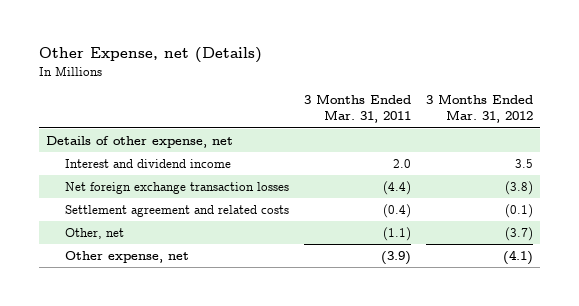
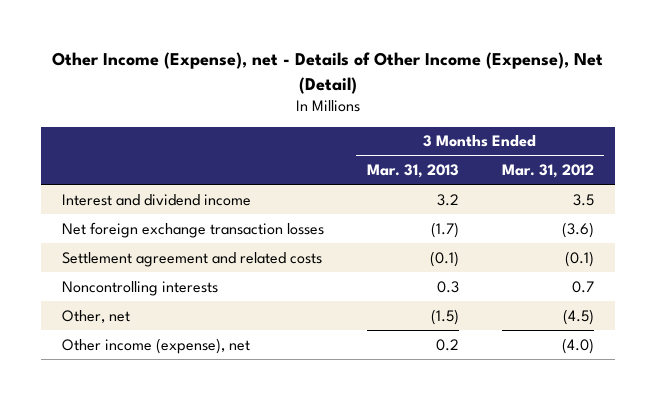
[38,47,262,64] Other Expense, net (Details) -> [51,52,603,94] Other Income (Expense), net - Details of Other Income (Expense), Net (Detail)
[303,94,411,124] 3 Months Ended Mar. 31, 2011 -> none
none -> [366,163,459,178] Mar. 31, 2013
[46,135,234,148] Details of other expense, net -> none
[504,180,533,195] (3.8) -> [561,221,594,238] (3.6)
none -> [62,280,219,296] Noncontrolling interests
[504,226,533,241] (3.7) -> [562,308,594,325] (4.5)
[65,250,190,263] Other expense, net -> [62,337,251,354] Other income (expense), net
[502,249,533,265] (4.1) -> [561,337,594,354] (4.0)

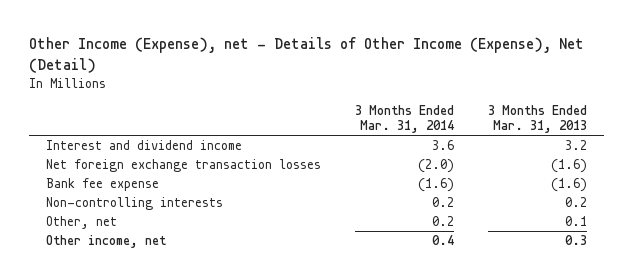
[501,163,594,178] Mar. 31, 2012 -> none
none -> [355,104,455,134] 3 Months Ended Mar. 31, 2014
[62,251,323,267] Settlement agreement and related costs -> none
[430,221,459,238] (1.7) -> [551,158,588,173] (1.6)
none -> [46,177,160,191] Bank fee expense
[62,280,219,296] Noncontrolling interests -> [46,196,224,210] Non-controlling interests
[436,280,459,293] 0.3 -> [565,196,588,207] 0.2
[430,308,459,325] (1.5) -> [565,215,588,226] 0.1
[62,337,251,354] Other income (expense), net -> [46,234,167,248] Other income, net
[435,338,459,351] 0.2 -> [565,234,588,245] 0.3

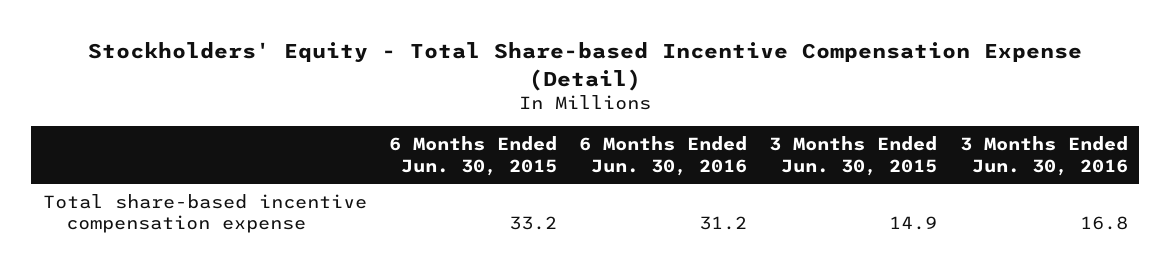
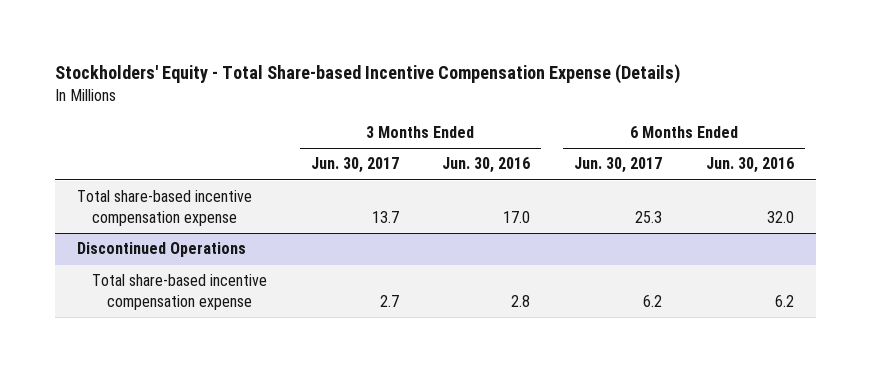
[88,42,1083,91] Stockholders' Equity - Total Share-based Incentive Compensation Expense (Detail) -> [54,64,680,85] Stockholders' Equity - Total Share-based Incentive Compensation Expense (Details)
[388,136,557,176] 6 Months Ended Jun. 30, 2015 -> none
[769,136,938,176] 3 Months Ended Jun. 30, 2015 -> none
none -> [310,157,399,174] Jun. 30, 2017
none -> [574,157,663,174] Jun. 30, 2017
[699,216,748,231] 31.2 -> [766,210,794,223] 32.0
[1079,216,1128,231] 16.8 -> [503,210,531,223] 17.0
none -> [76,242,246,258] Discontinued Operations
none -> [91,274,267,310] Total share-based incentive compensation expense

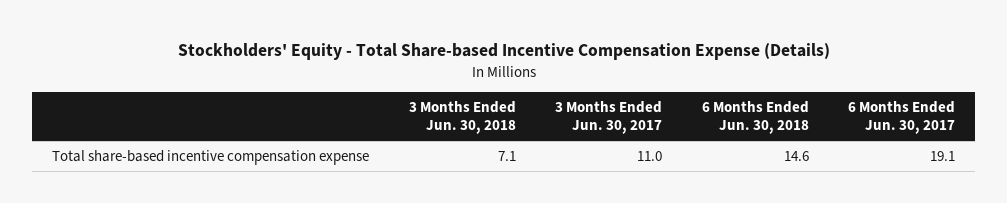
[442,157,531,174] Jun. 30, 2016 -> none
[705,157,794,174] Jun. 30, 2016 -> none
none -> [408,100,516,135] 3 Months Ended Jun. 30, 2018
none -> [701,100,809,135] 6 Months Ended Jun. 30, 2018
[76,242,246,258] Discontinued Operations -> none
[91,274,267,310] Total share-based incentive compensation expense -> none
[371,210,399,223] 13.7 -> [637,150,663,161] 11.0
[635,210,663,223] 25.3 -> [930,150,956,161] 19.1

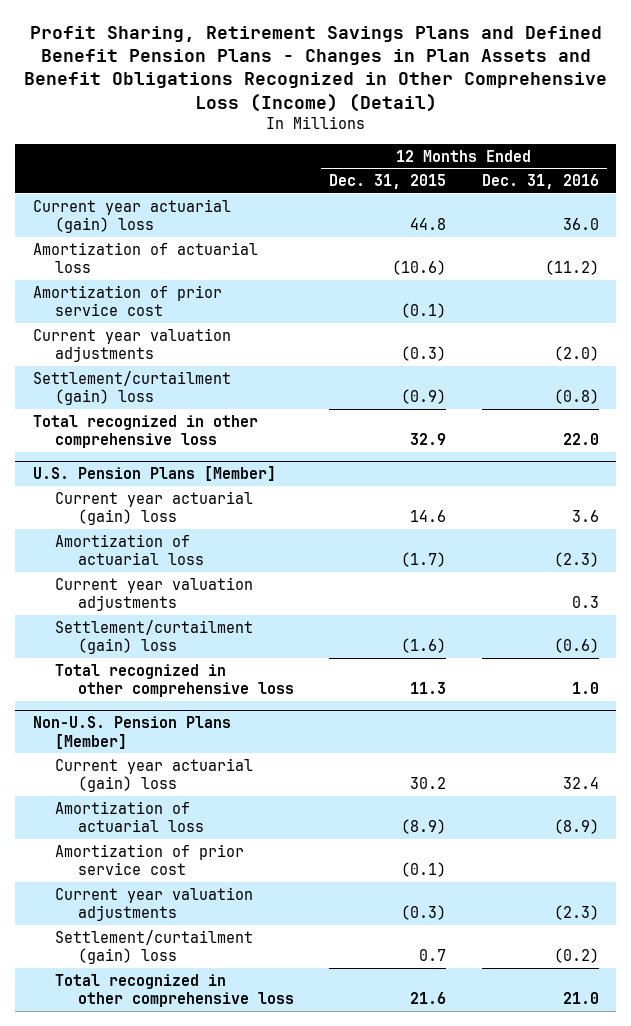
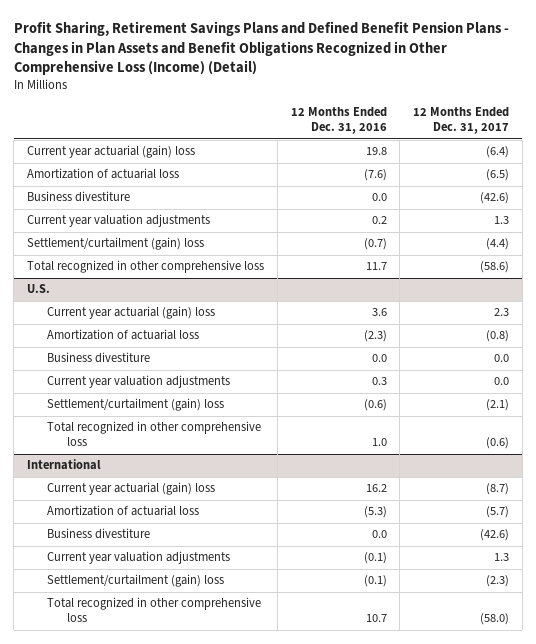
[329,174,447,190] Dec. 31, 2015 -> none
none -> [412,107,509,135] 12 Months Ended Dec. 31, 2017
[32,284,222,317] Amortization of prior service cost -> none
[562,218,599,231] 36.0 -> [365,147,387,156] 19.8
[544,260,599,276] (11.2) -> [363,169,387,182] (7.6)
none -> [27,191,131,203] Business divestiture
[553,346,599,362] (2.0) -> [371,216,387,225] 0.2
[553,389,599,405] (0.8) -> [363,238,387,251] (0.7)
[562,433,599,446] 22.0 -> [365,262,387,271] 11.7
[32,465,276,481] U.S. Pension Plans [Member] -> [27,284,51,294] U.S.
none -> [46,352,150,364] Business divestiture
[55,843,245,876] Amortization of prior service cost -> none
[32,715,231,749] Non-U.S. Pension Plans [Member] -> [27,459,102,471] International
[562,777,599,790] 32.4 -> [365,484,387,493] 16.2
[553,819,599,835] (8.9) -> [363,506,387,519] (5.3)
none -> [46,528,150,540] Business divestiture
[553,905,599,921] (2.3) -> [363,552,387,565] (0.1)
[553,948,599,964] (0.2) -> [363,575,387,588] (0.1)
[562,992,599,1005] 21.0 -> [365,614,387,623] 10.7

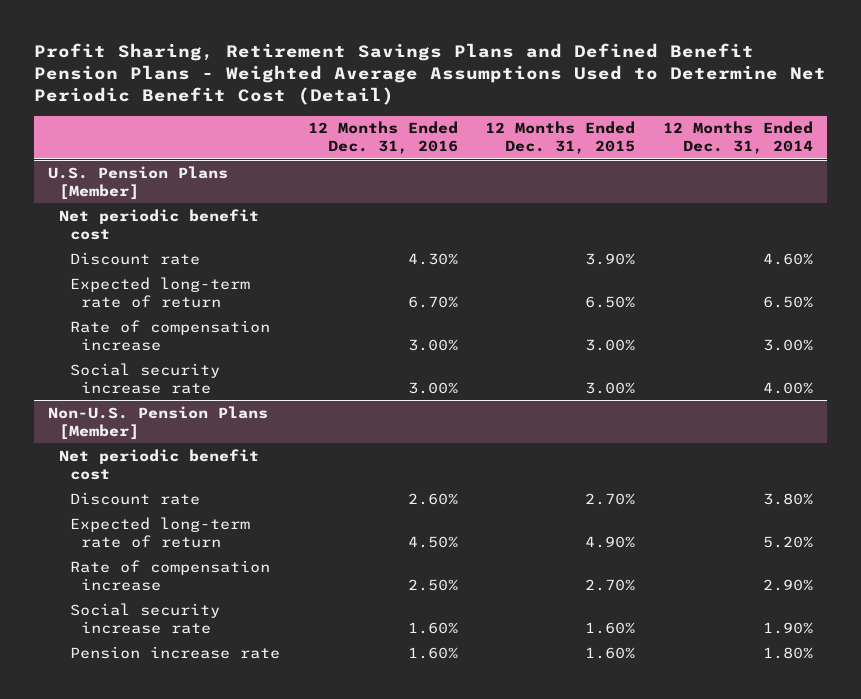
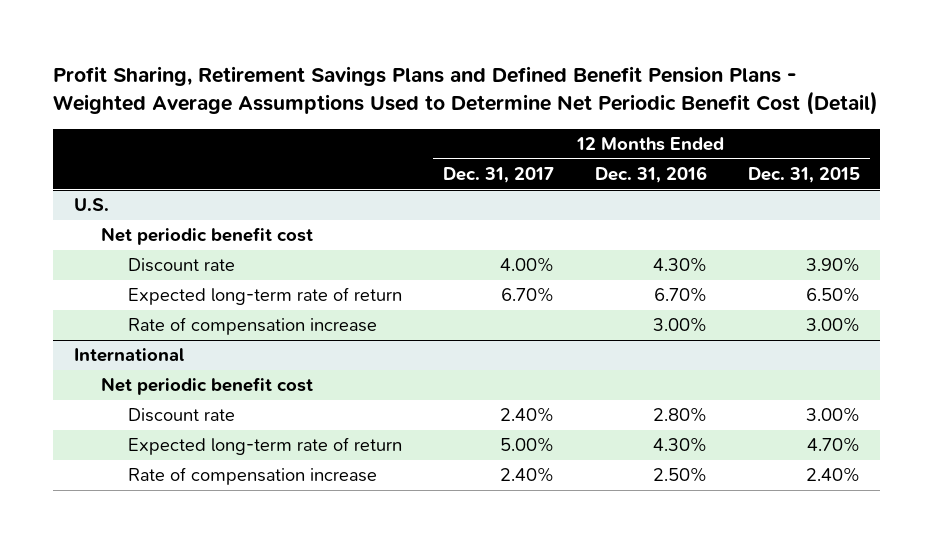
[663,121,814,155] 12 Months Ended Dec. 31, 2014 -> none
none -> [442,167,554,184] Dec. 31, 2017
[48,165,229,200] U.S. Pension Plans [Member] -> [73,198,109,212] U.S.
[69,362,220,394] Social security increase rate -> none
[48,405,269,440] Non-U.S. Pension Plans [Member] -> [73,348,184,363] International
[69,602,220,634] Social security increase rate -> none
[69,645,280,659] Pension increase rate -> none
[407,492,458,505] 2.60% -> [652,407,707,423] 2.80%
[585,492,636,505] 2.70% -> [805,407,860,423] 3.00%
[407,535,458,548] 4.50% -> [652,437,707,453] 4.30%
[585,535,636,548] 4.90% -> [806,437,860,453] 4.70%
[585,578,636,591] 2.70% -> [805,467,860,483] 2.40%

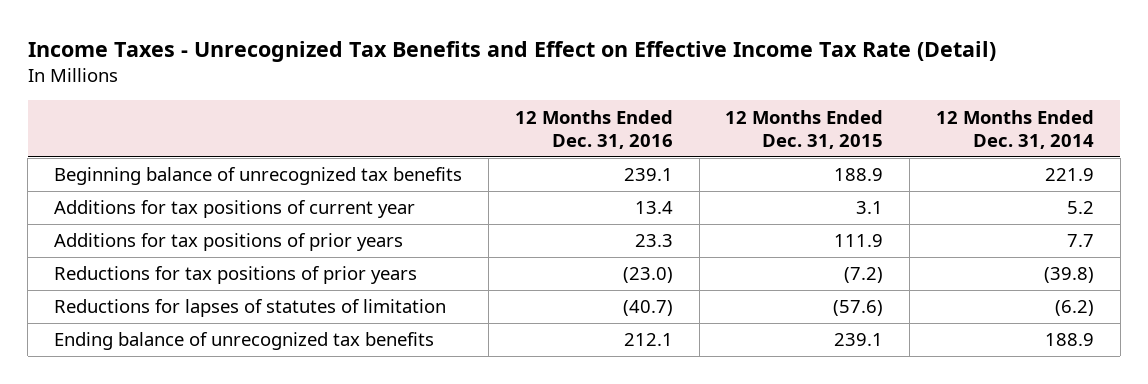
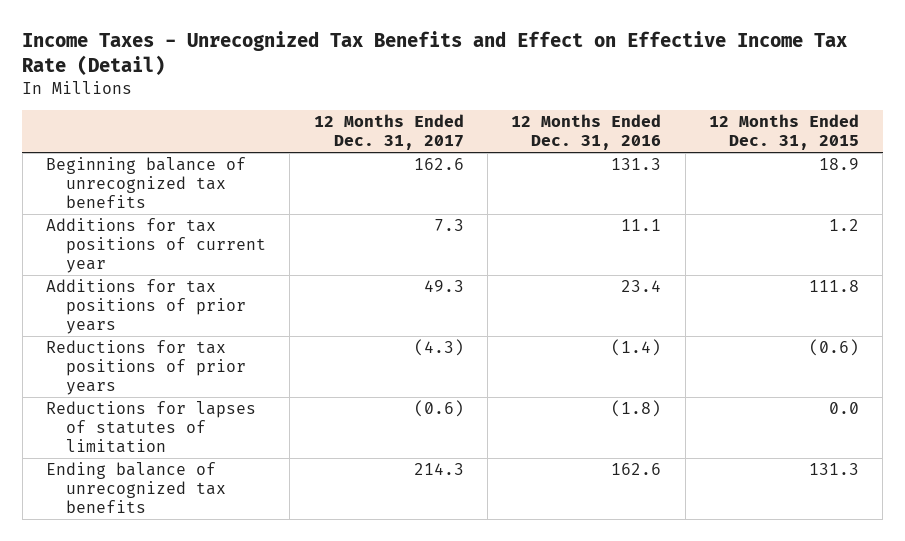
[936,109,1095,149] 12 Months Ended Dec. 31, 2014 -> none
none -> [313,114,464,151] 12 Months Ended Dec. 31, 2017
[623,168,673,182] 239.1 -> [611,158,662,171] 131.3
[834,168,884,182] 188.9 -> [818,158,859,171] 18.9
[634,201,673,215] 13.4 -> [621,219,662,232] 11.1
[856,201,884,215] 3.1 -> [828,219,859,232] 1.2
[634,234,673,248] 23.3 -> [621,280,662,293] 23.4
[834,234,884,248] 111.9 -> [808,280,859,293] 111.8
[622,267,673,284] (23.0) -> [611,339,662,357] (1.4)
[844,267,884,284] (7.2) -> [808,339,859,357] (0.6)
[622,300,673,317] (40.7) -> [611,400,662,418] (1.8)
[833,300,884,317] (57.6) -> [828,402,859,415] 0.0
[623,333,673,347] 212.1 -> [611,463,662,476] 162.6
[834,333,884,347] 239.1 -> [808,463,859,476] 131.3

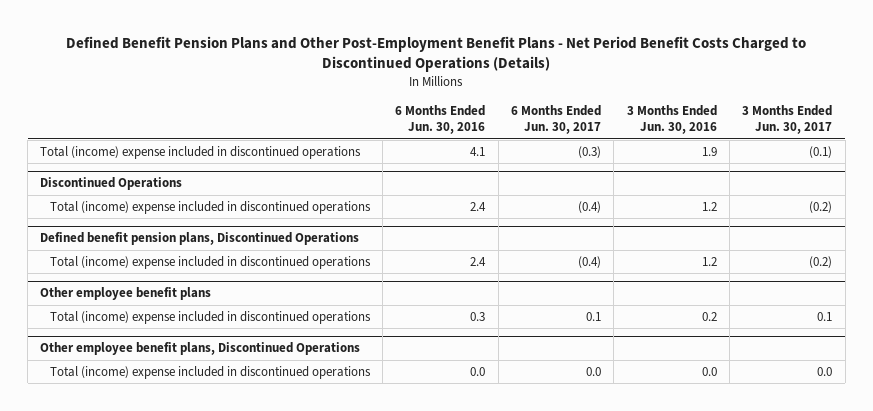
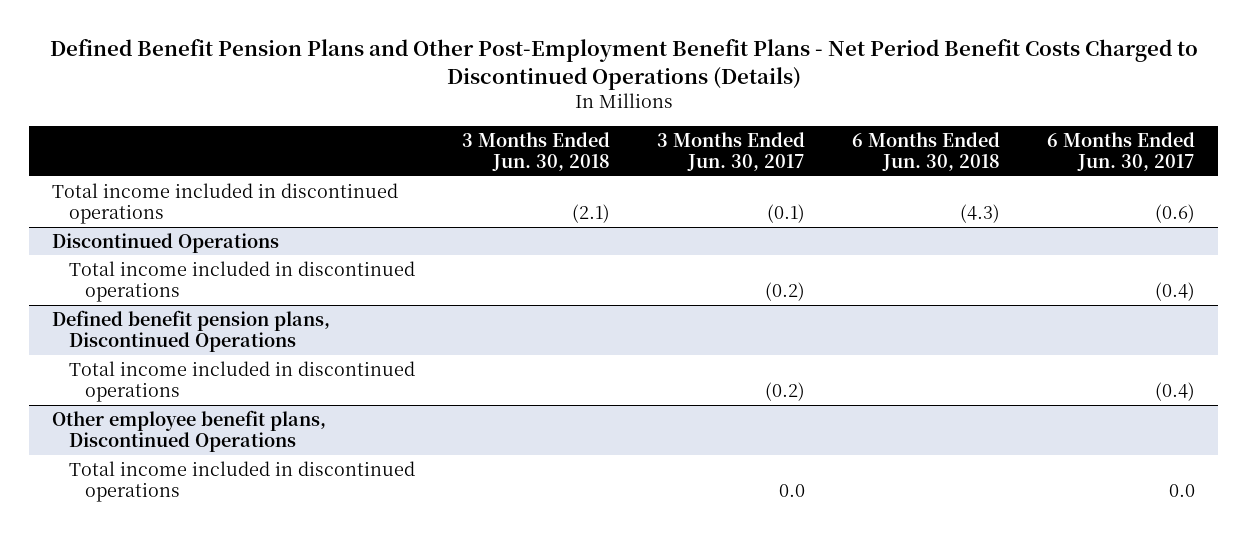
[395,105,486,135] 6 Months Ended Jun. 30, 2016 -> none
[626,105,717,135] 3 Months Ended Jun. 30, 2016 -> none
none -> [461,131,610,172] 3 Months Ended Jun. 30, 2018
none -> [851,131,1000,172] 6 Months Ended Jun. 30, 2018
[40,146,362,160] Total (income) expense included in discontinued operations -> [52,182,399,225] Total income included in discontinued operations
[577,146,601,159] (0.3) -> [1154,204,1195,224] (0.6)
[49,201,371,215] Total (income) expense included in discontinued operations -> [68,260,415,303] Total income included in discontinued operations
[40,287,212,301] Other employee benefit plans -> none
[49,311,371,325] Total (income) expense included in discontinued operations -> none
[49,256,371,270] Total (income) expense included in discontinued operations -> [68,360,415,403] Total income included in discontinued operations
[49,366,371,380] Total (income) expense included in discontinued operations -> [68,460,415,503] Total income included in discontinued operations

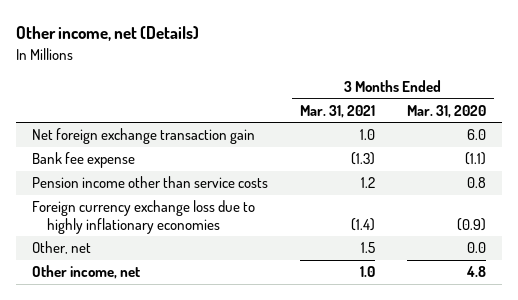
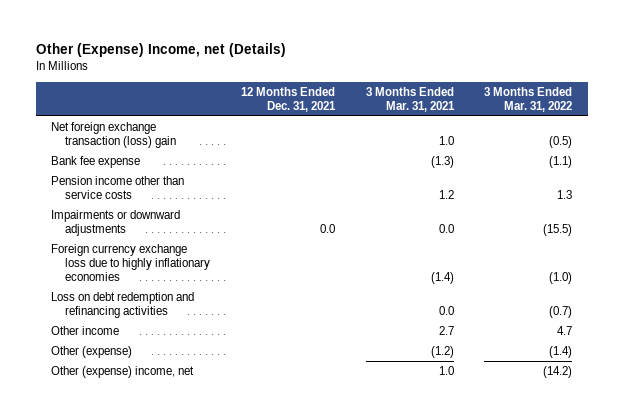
[16,26,200,42] Other income, net (Details) -> [36,43,287,58] Other (Expense) Income, net (Details)
[406,104,486,118] Mar. 31, 2020 -> none
none -> [241,86,337,112] 12 Months Ended Dec. 31, 2021
none -> [484,86,573,112] 3 Months Ended Mar. 31, 2022
[32,128,256,145] Net foreign exchange transaction gain -> [51,121,177,149] Net foreign exchange transaction (loss) gain
none -> [51,209,181,237] Impairments or downward adjustments
[32,241,92,255] Other, net -> none
none -> [51,291,195,319] Loss on debt redemption and refinancing activities
none -> [51,325,120,335] Other income
none -> [51,345,133,358] Other (expense)
[32,265,141,280] Other income, net -> [51,365,195,378] Other (expense) income, net

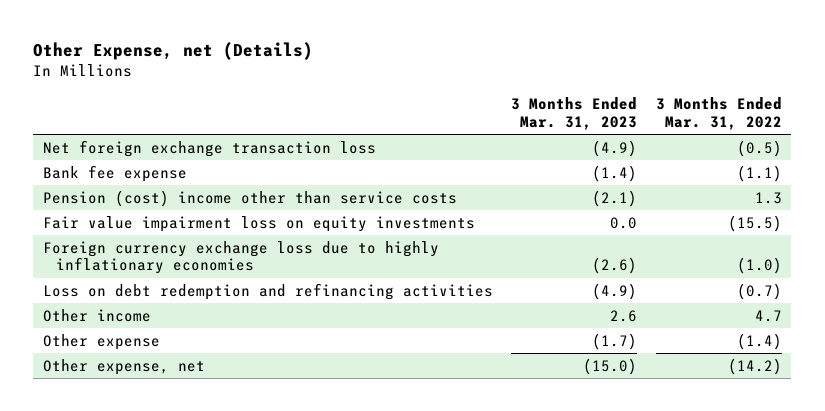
[36,43,287,58] Other (Expense) Income, net (Details) -> [33,42,314,61] Other Expense, net (Details)
[241,86,337,112] 12 Months Ended Dec. 31, 2021 -> none
[365,86,455,112] 3 Months Ended Mar. 31, 2021 -> none
none -> [511,97,638,130] 3 Months Ended Mar. 31, 2023
[51,121,177,149] Net foreign exchange transaction (loss) gain -> [42,139,376,157] Net foreign exchange transaction loss
[51,175,185,200] Pension income other than service costs -> [42,189,457,207] Pension (cost) income other than service costs
[51,209,181,237] Impairments or downward adjustments -> [42,215,475,232] Fair value impairment loss on equity investments
[51,345,133,358] Other (expense) -> [42,333,160,350] Other expense
[51,365,195,378] Other (expense) income, net -> [42,358,205,375] Other expense, net

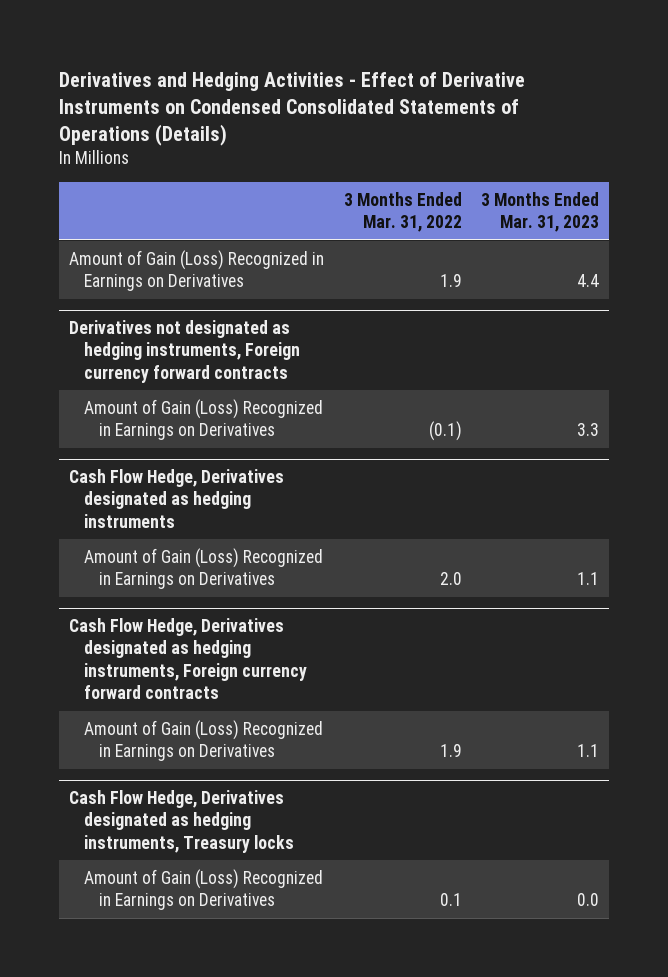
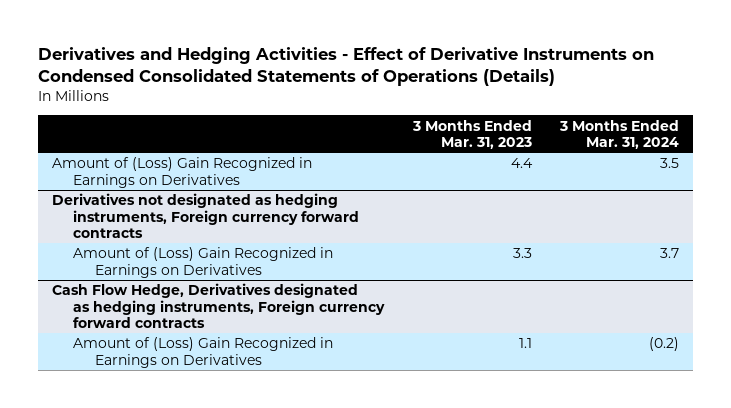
[343,191,462,233] 3 Months Ended Mar. 31, 2022 -> none
none -> [559,119,680,150] 3 Months Ended Mar. 31, 2024
[69,249,325,292] Amount of Gain (Loss) Recognized in Earnings on Derivatives -> [52,157,313,188] Amount of (Loss) Gain Recognized in Earnings on Derivatives
[69,469,285,528] Cash Flow Hedge, Derivatives designated as hedging instruments -> none
[84,547,324,590] Amount of Gain (Loss) Recognized in Earnings on Derivatives -> none
[84,398,324,441] Amount of Gain (Loss) Recognized in Earnings on Derivatives -> [73,247,334,278] Amount of (Loss) Gain Recognized in Earnings on Derivatives
[69,790,295,853] Cash Flow Hedge, Derivatives designated as hedging instruments, Treasury locks -> none
[84,868,324,911] Amount of Gain (Loss) Recognized in Earnings on Derivatives -> none
[84,719,324,762] Amount of Gain (Loss) Recognized in Earnings on Derivatives -> [73,337,334,368] Amount of (Loss) Gain Recognized in Earnings on Derivatives

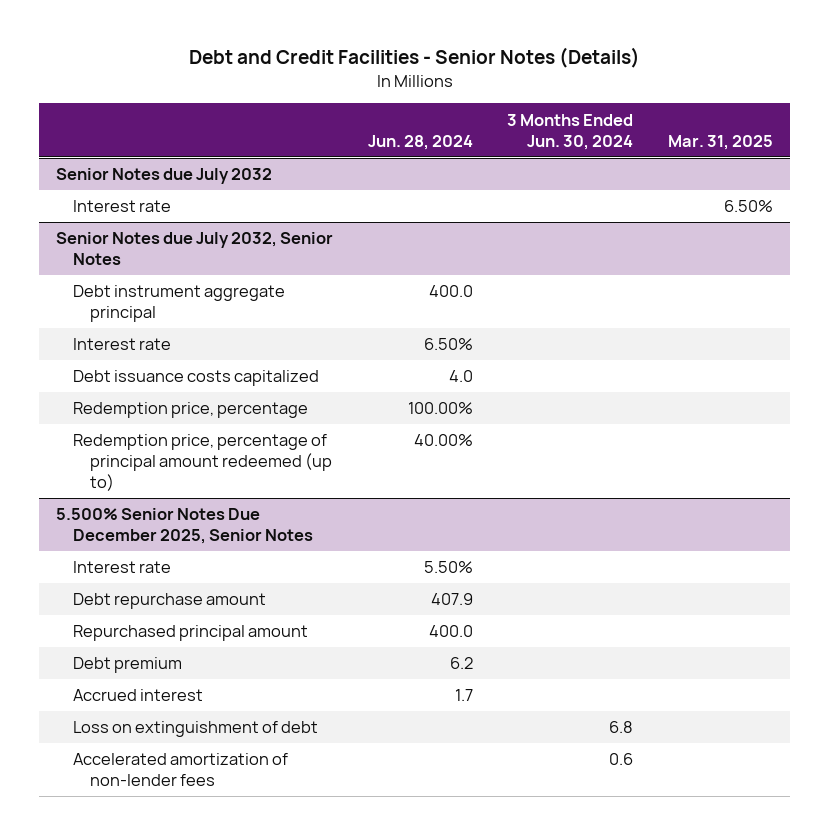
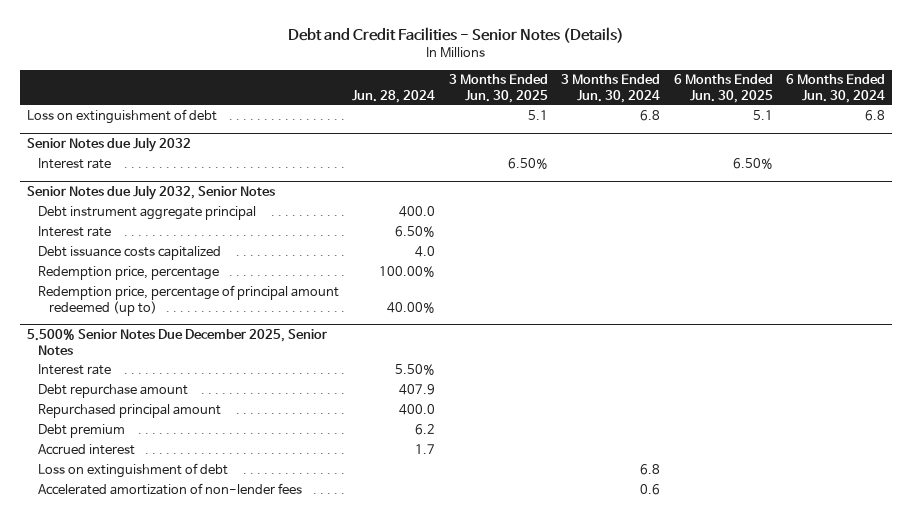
[668,134,774,150] Mar. 31, 2025 -> none
none -> [448,74,548,103] 3 Months Ended Jun. 30, 2025
none -> [673,74,773,103] 6 Months Ended Jun. 30, 2025
none -> [786,74,886,103] 6 Months Ended Jun. 30, 2024
none -> [26,109,217,125] Loss on extinguishment of debt

